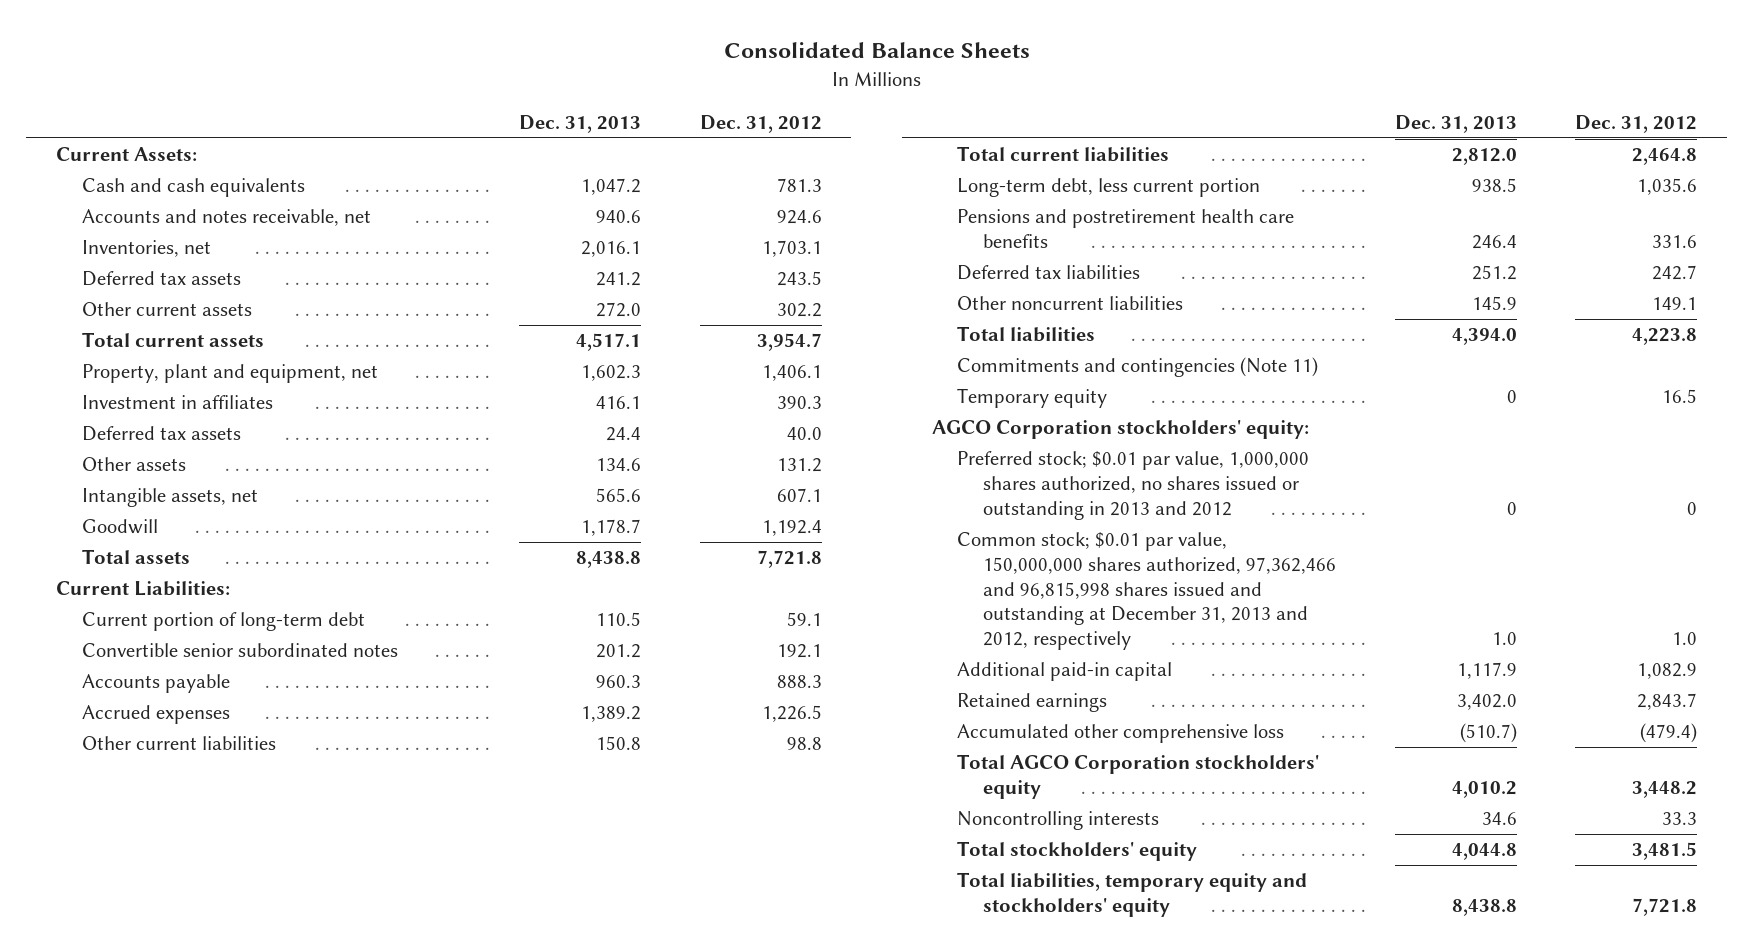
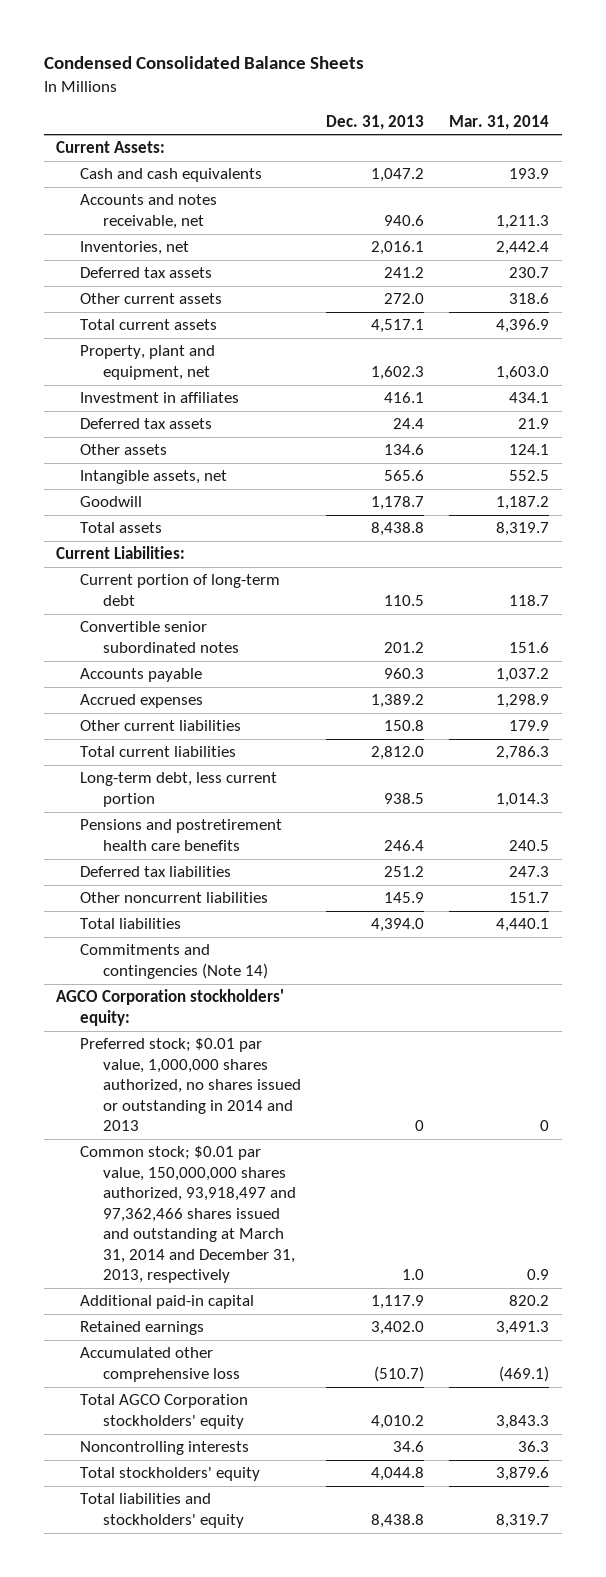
[723,42,1030,59] Consolidated Balance Sheets -> [43,56,364,70] Condensed Consolidated Balance Sheets
[699,114,822,133] Dec. 31, 2012 -> none
none -> [449,114,550,130] Mar. 31, 2014
[957,388,1108,409] Temporary equity -> none
[957,357,1319,378] Commitments and contingencies (Note 11) -> [79,944,268,979] Commitments and contingencies (Note 14)
[957,451,1310,520] Preferred stock; $0.01 par value, 1,000,000 shares authorized, no shares issued or outstanding in 2013 and 2012 -> [79,1038,301,1132] Preferred stock; $0.01 par value, 1,000,000 shares authorized, no shares issued or outstanding in 2014 and 2013
[957,532,1337,651] Common stock; $0.01 par value, 150,000,000 shares authorized, 97,362,466 and 96,815,998 shares issued and outstanding at December 31, 2013 and 2012, respectively -> [79,1146,296,1284] Common stock; $0.01 par value, 150,000,000 shares authorized, 93,918,497 and 97,362,466 shares issued and outstanding at March 31, 2014 and December 31, 2013, respectively
[957,872,1308,917] Total liabilities, temporary equity and stockholders' equity -> [79,1493,244,1528] Total liabilities and stockholders' equity

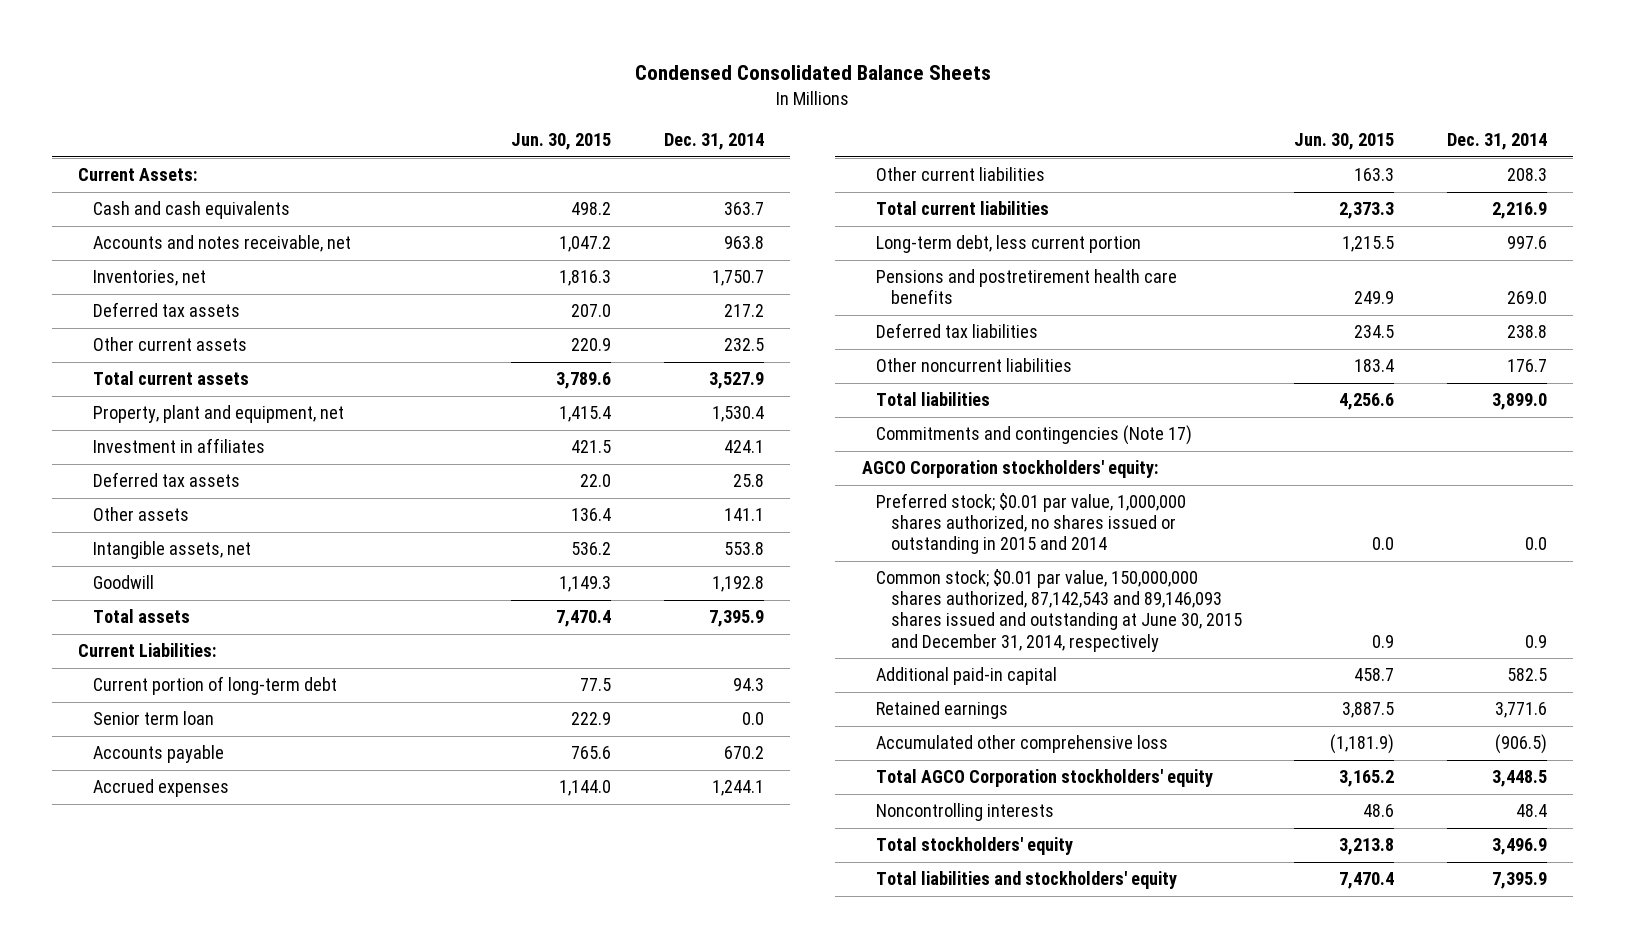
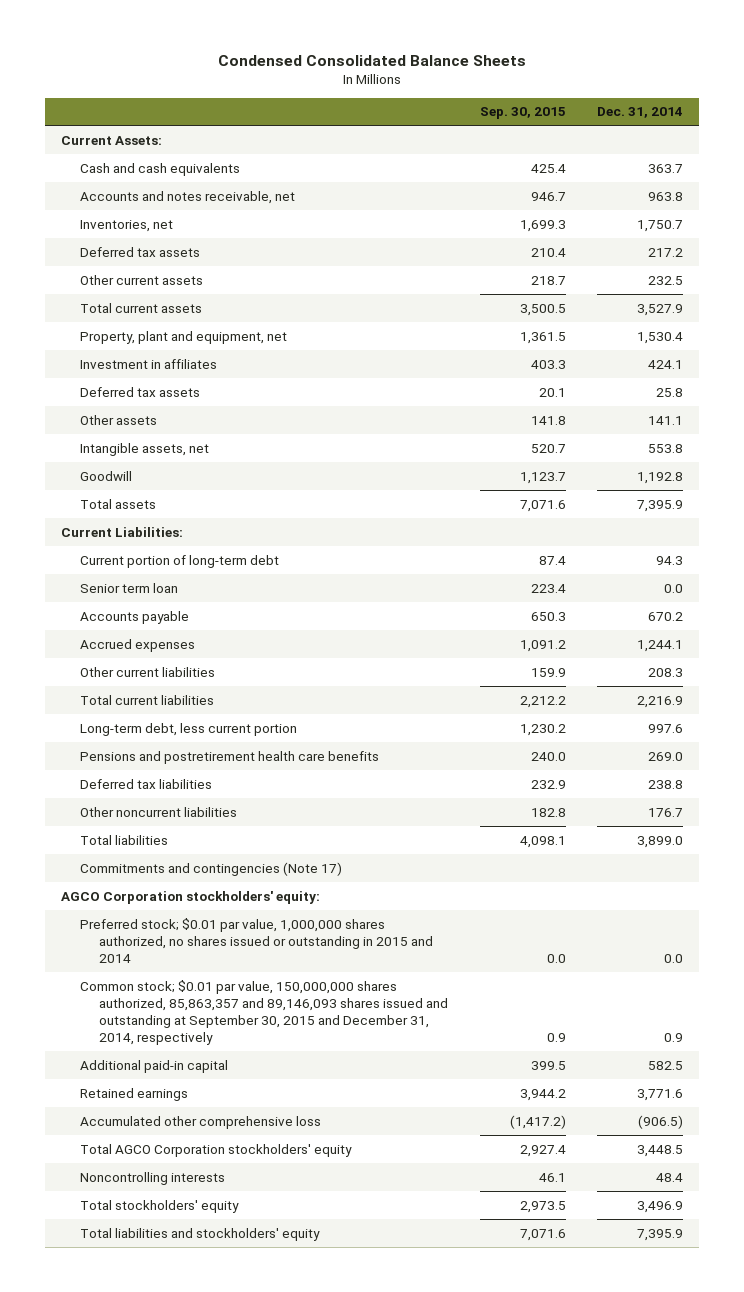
[511,133,612,151] Jun. 30, 2015 -> none
none -> [479,107,566,120] Sep. 30, 2015
[876,569,1242,652] Common stock; $0.01 par value, 150,000,000 shares authorized, 87,142,543 and 89,146,093 shares issued and outstanding at June 30, 2015 and December 31, 2014, respectively -> [80,979,449,1045] Common stock; $0.01 par value, 150,000,000 shares authorized, 85,863,357 and 89,146,093 shares issued and outstanding at September 30, 2015 and December 31, 2014, respectively

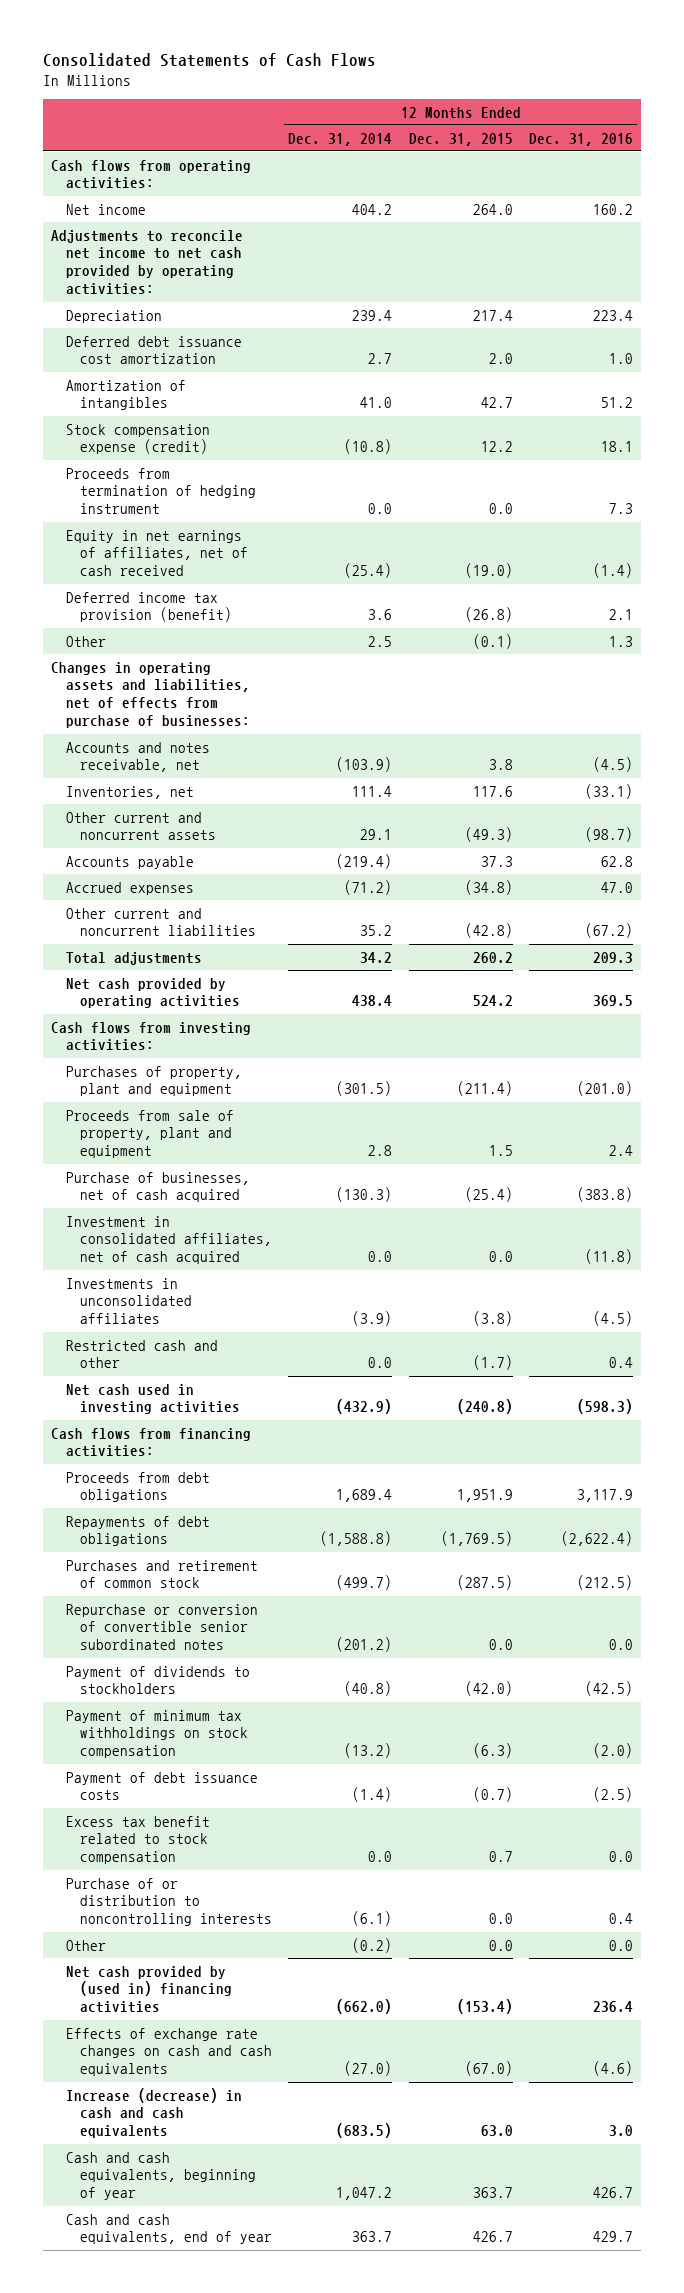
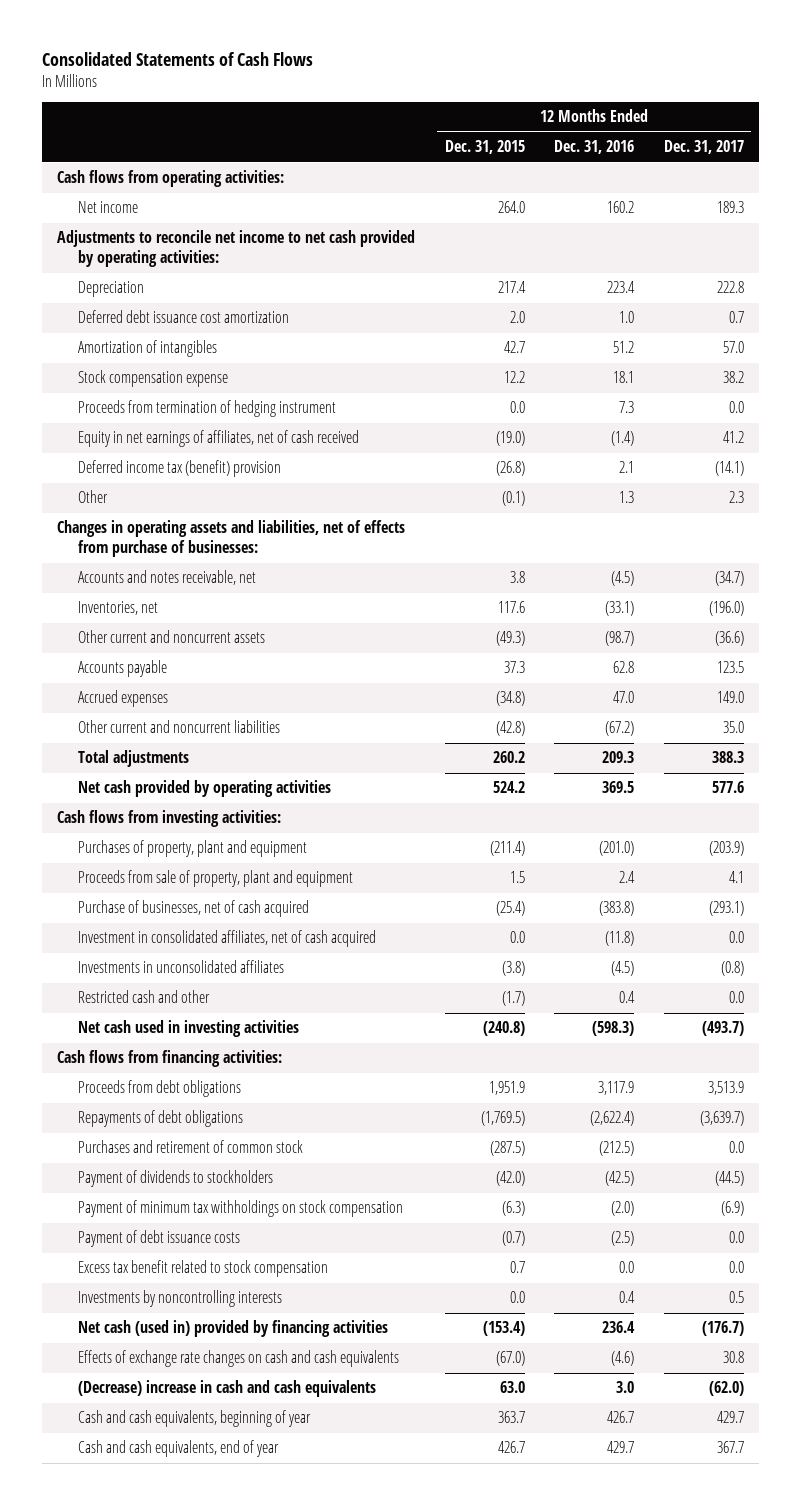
[288,132,393,146] Dec. 31, 2014 -> none
none -> [663,140,744,155] Dec. 31, 2017
[65,423,210,455] Stock compensation expense (credit) -> [78,370,229,388] Stock compensation expense
[65,591,233,623] Deferred income tax provision (benefit) -> [78,460,282,478] Deferred income tax (benefit) provision
[65,1603,258,1651] Repurchase or conversion of convertible senior subordinated notes -> none
[65,1939,106,1951] Other -> none
[65,1877,273,1927] Purchase of or distribution to noncontrolling interests -> [78,1290,283,1308] Investments by noncontrolling interests
[65,1965,233,2014] Net cash provided by (used in) financing activities -> [78,1320,389,1338] Net cash (used in) provided by financing activities
[65,2087,242,2139] Increase (decrease) in cash and cash equivalents -> [78,1380,377,1398] (Decrease) increase in cash and cash equivalents

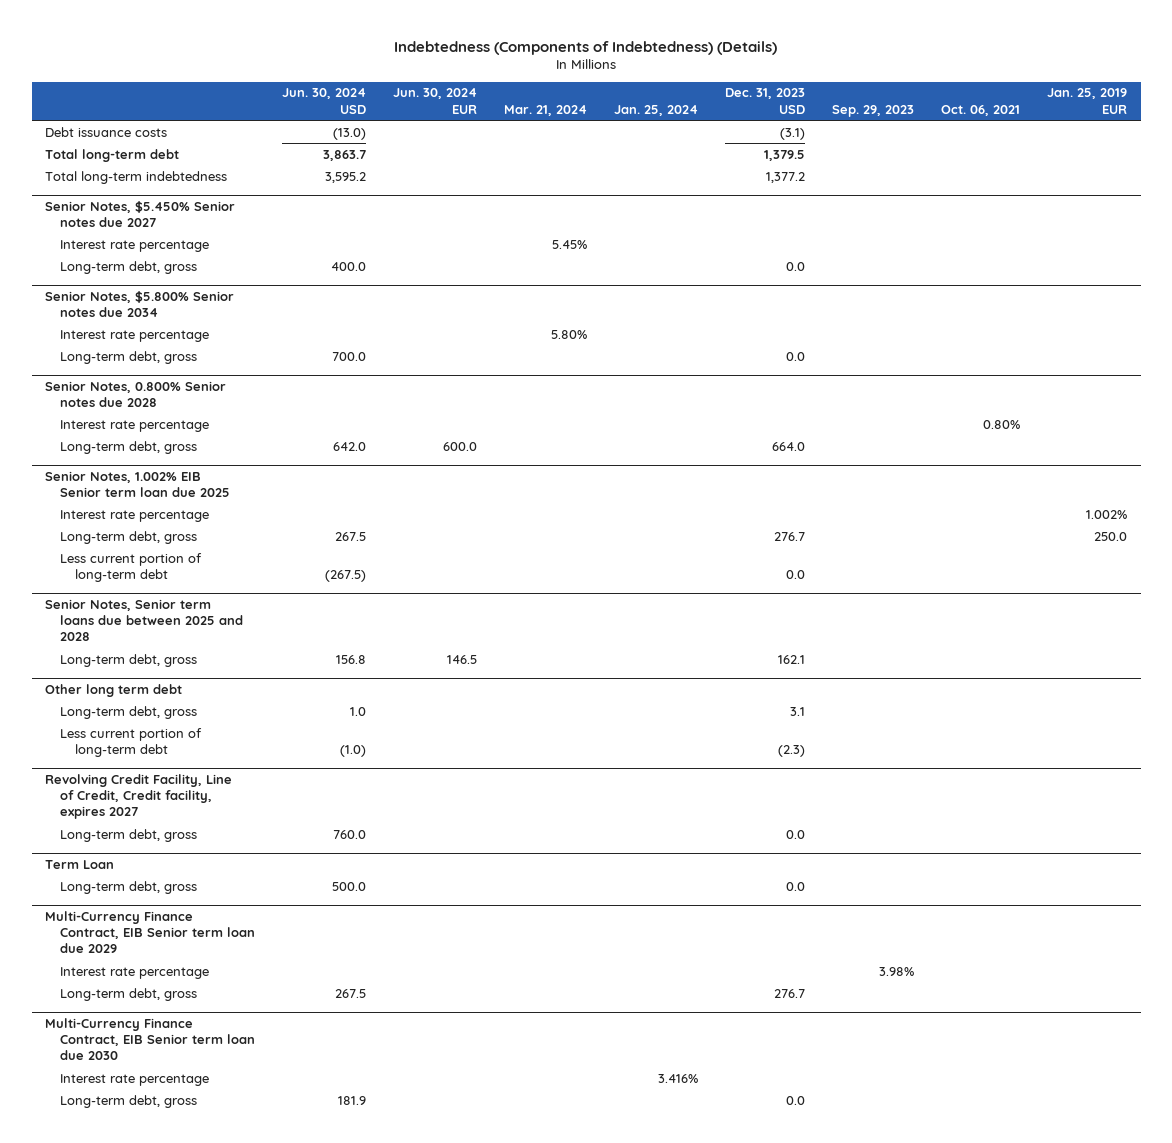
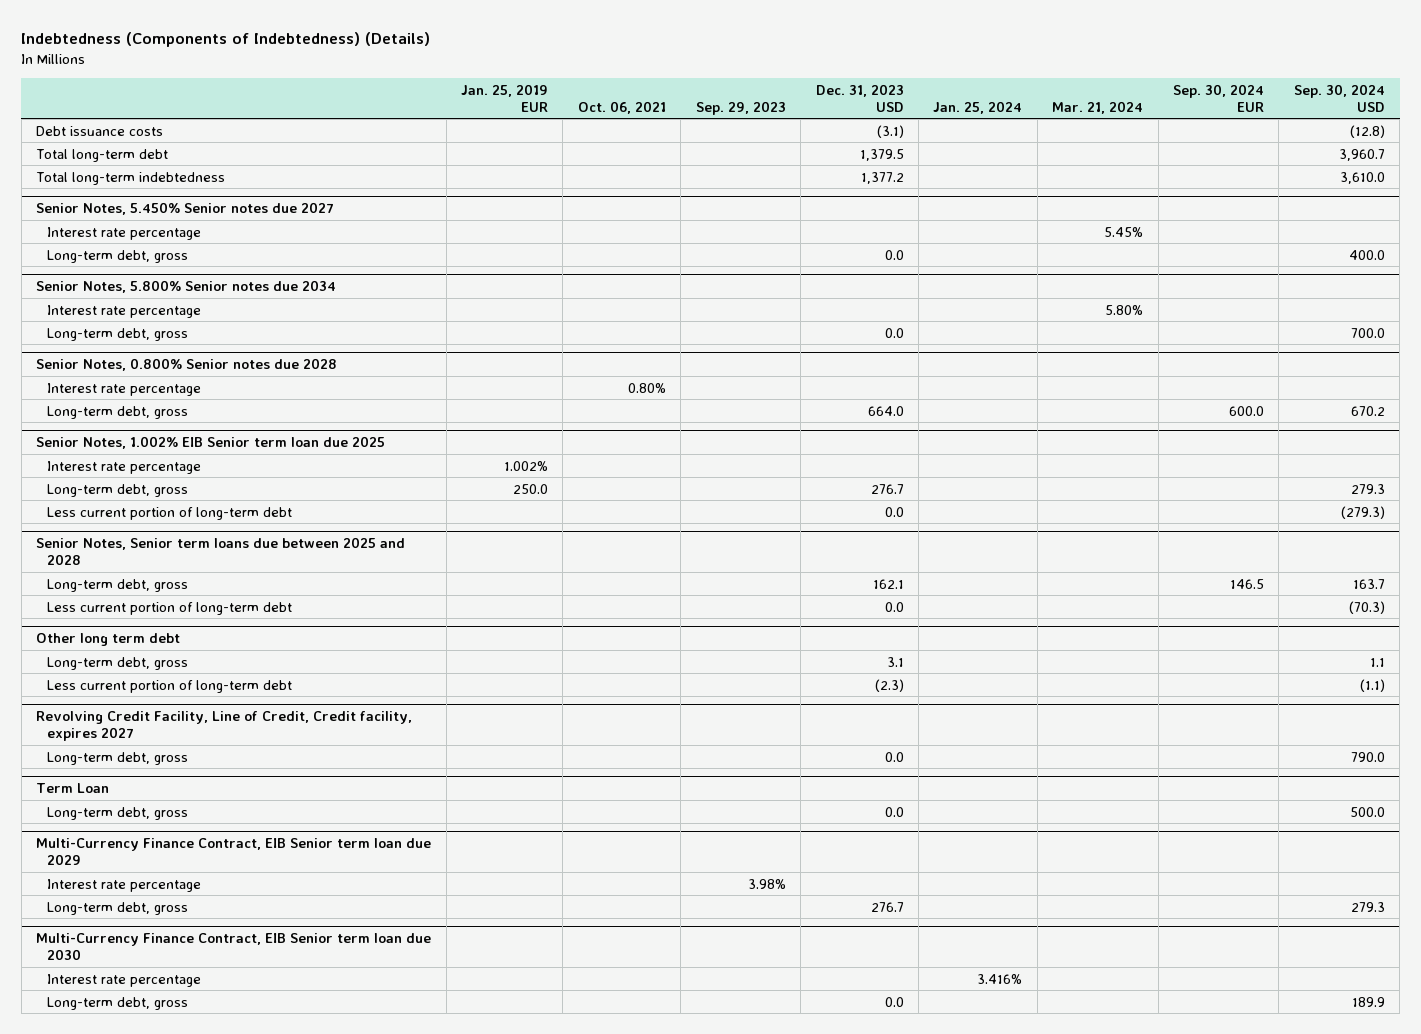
[281,88,366,114] Jun. 30, 2024 USD -> none
[392,88,477,114] Jun. 30, 2024 EUR -> none
none -> [1172,83,1264,112] Sep. 30, 2024 EUR
none -> [1293,83,1385,112] Sep. 30, 2024 USD
[45,200,236,227] Senior Notes, $5.450% Senior notes due 2027 -> [36,202,335,216] Senior Notes, 5.450% Senior notes due 2027
[45,290,235,317] Senior Notes, $5.800% Senior notes due 2034 -> [36,280,337,294] Senior Notes, 5.800% Senior notes due 2034
none -> [47,601,293,615] Less current portion of long-term debt

